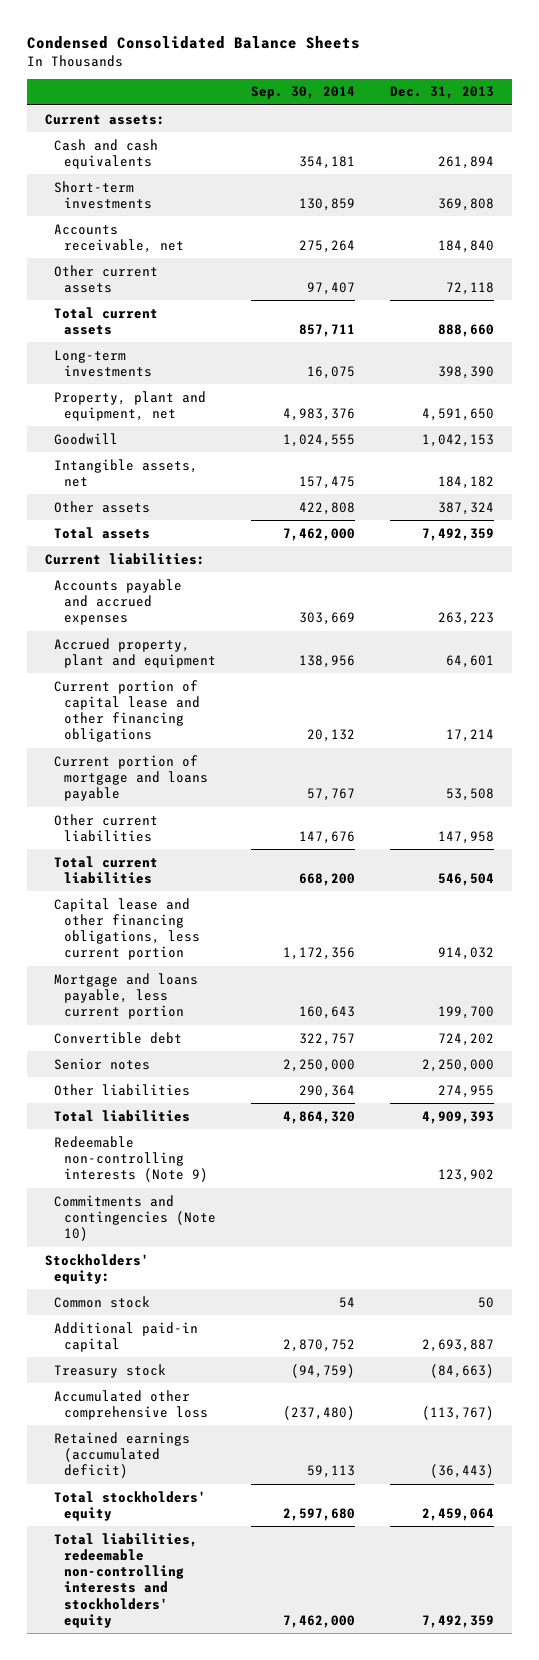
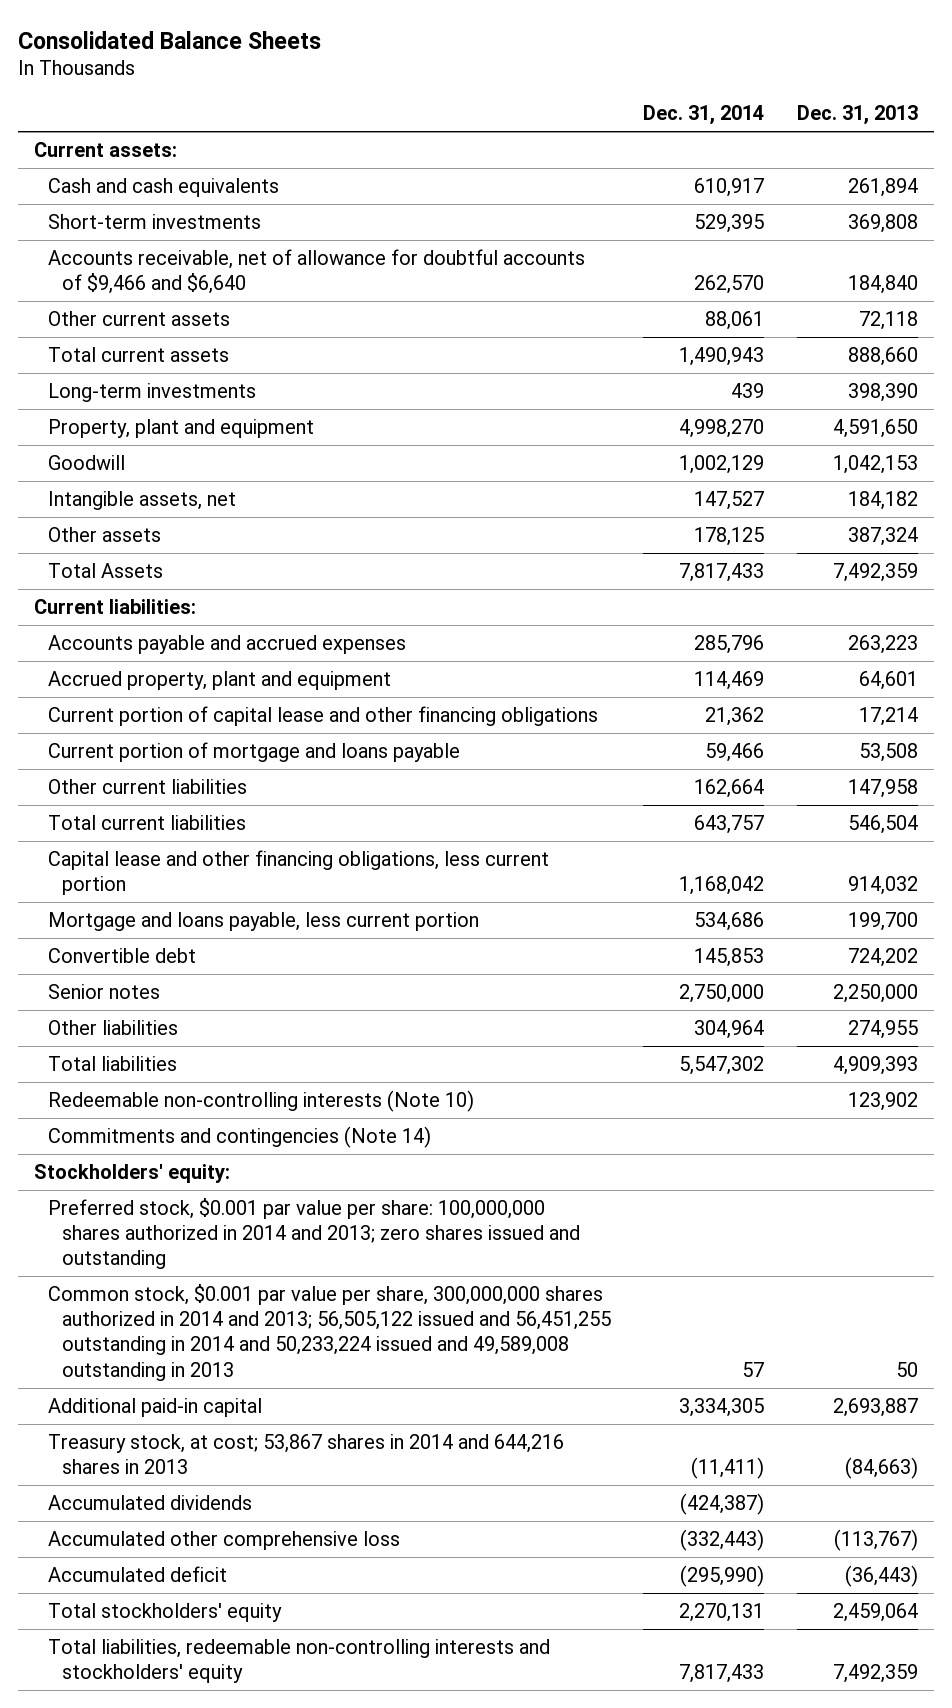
[27,35,361,49] Condensed Consolidated Balance Sheets -> [17,30,321,49] Consolidated Balance Sheets
[251,86,356,100] Sep. 30, 2014 -> none
none -> [643,105,765,126] Dec. 31, 2014
[54,223,185,253] Accounts receivable, net -> [47,248,585,295] Accounts receivable, net of allowance for doubtful accounts of $9,466 and $6,640
[54,390,207,421] Property, plant and equipment, net -> [47,418,314,438] Property, plant and equipment
[54,526,151,539] Total assets -> [47,562,163,578] Total Assets
[54,1135,209,1183] Redeemable non-controlling interests (Note 9) -> [47,1089,474,1112] Redeemable non-controlling interests (Note 10)
[54,1194,217,1242] Commitments and contingencies (Note 10) -> [47,1125,431,1148] Commitments and contingencies (Note 14)
none -> [47,1197,580,1270] Preferred stock, $0.001 par value per share: 100,000,000 shares authorized in 2014 and 2013; zero shares issued and outstanding
[54,1295,151,1308] Common stock -> [47,1283,611,1381] Common stock, $0.001 par value per share, 300,000,000 shares authorized in 2014 and 2013; 56,505,122 issued and 56,451,255 outstanding in 2014 and 50,233,224 issued and 49,589,008 outstanding in 2013
[54,1363,167,1378] Treasury stock -> [47,1433,564,1475] Treasury stock, at cost; 53,867 shares in 2014 and 644,216 shares in 2013
none -> [47,1494,252,1510] Accumulated dividends
[54,1431,191,1479] Retained earnings (accumulated deficit) -> [47,1565,227,1582] Accumulated deficit

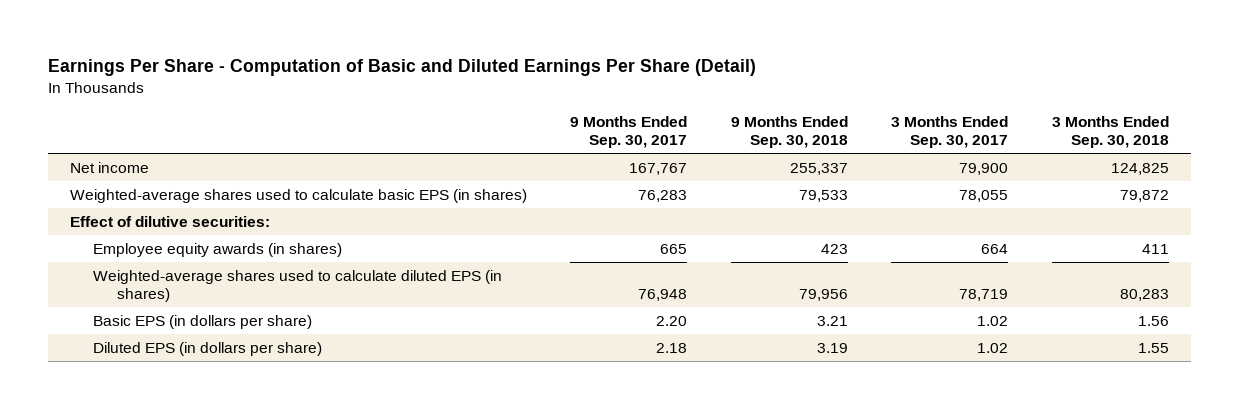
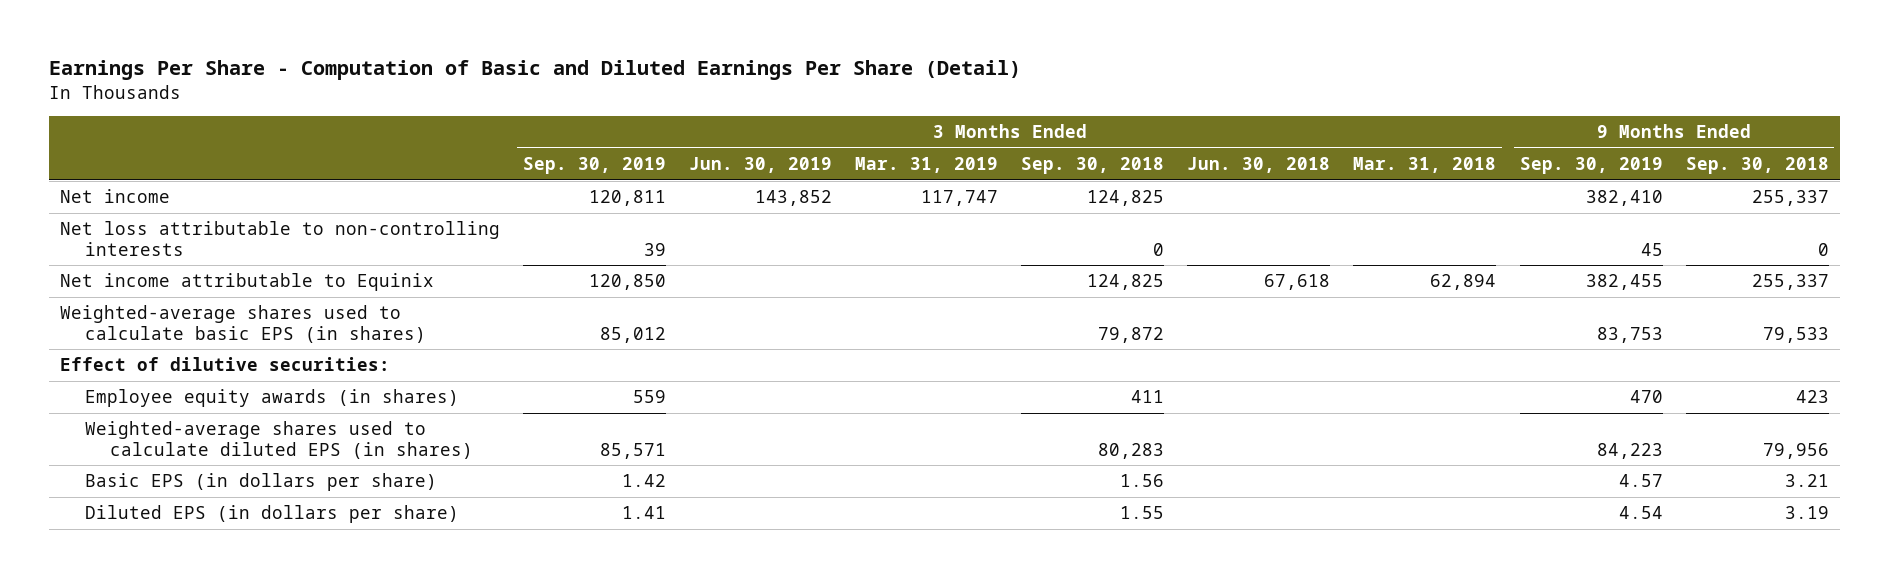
[570,116,688,149] 9 Months Ended Sep. 30, 2017 -> none
[891,116,1009,149] 3 Months Ended Sep. 30, 2017 -> none
none -> [523,157,667,175] Sep. 30, 2019
none -> [689,157,833,174] Jun. 30, 2019
none -> [855,157,999,174] Mar. 31, 2019
none -> [1187,157,1331,174] Jun. 30, 2018
none -> [1353,157,1497,174] Mar. 31, 2018
none -> [1519,157,1663,175] Sep. 30, 2019
none -> [60,221,501,256] Net loss attributable to non-controlling interests
none -> [60,273,435,292] Net income attributable to Equinix

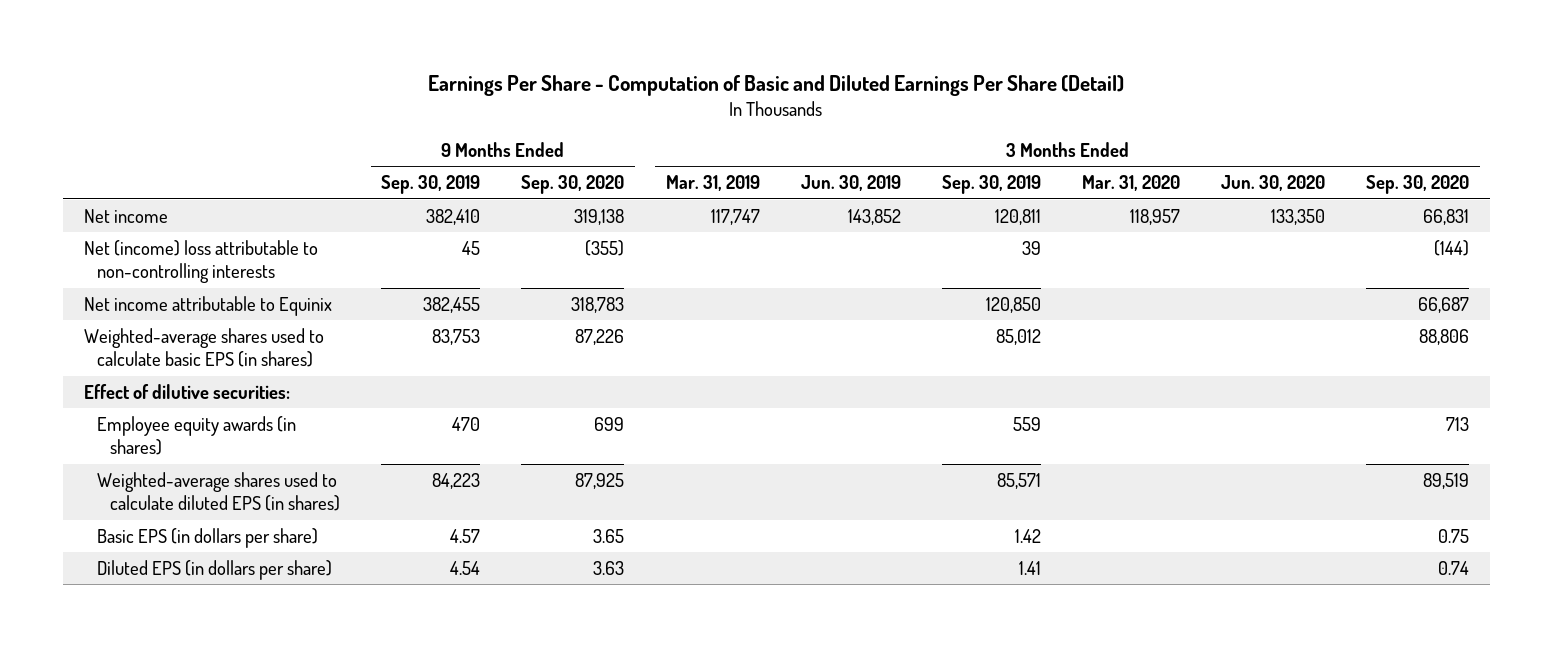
[1021,157,1165,175] Sep. 30, 2018 -> none
[1187,157,1331,174] Jun. 30, 2018 -> none
[1353,157,1497,174] Mar. 31, 2018 -> none
[1685,157,1829,175] Sep. 30, 2018 -> none
none -> [521,175,625,195] Sep. 30, 2020
none -> [1082,175,1181,192] Mar. 31, 2020
none -> [1221,175,1326,192] Jun. 30, 2020
none -> [1366,175,1470,195] Sep. 30, 2020
[60,221,501,256] Net loss attributable to non-controlling interests -> [83,239,318,284] Net (income) loss attributable to non-controlling interests

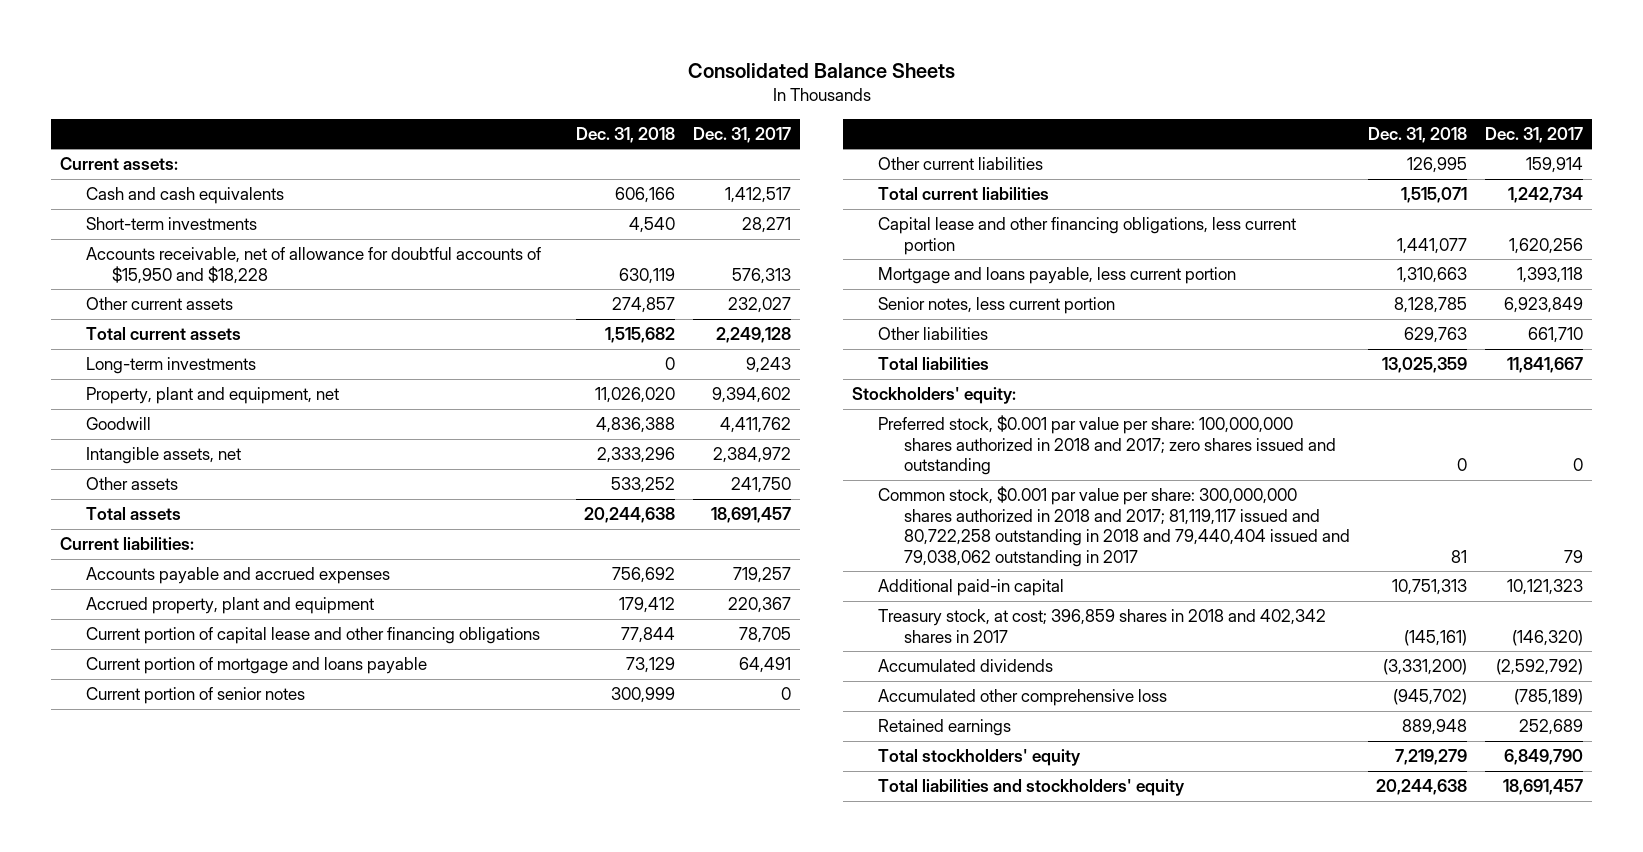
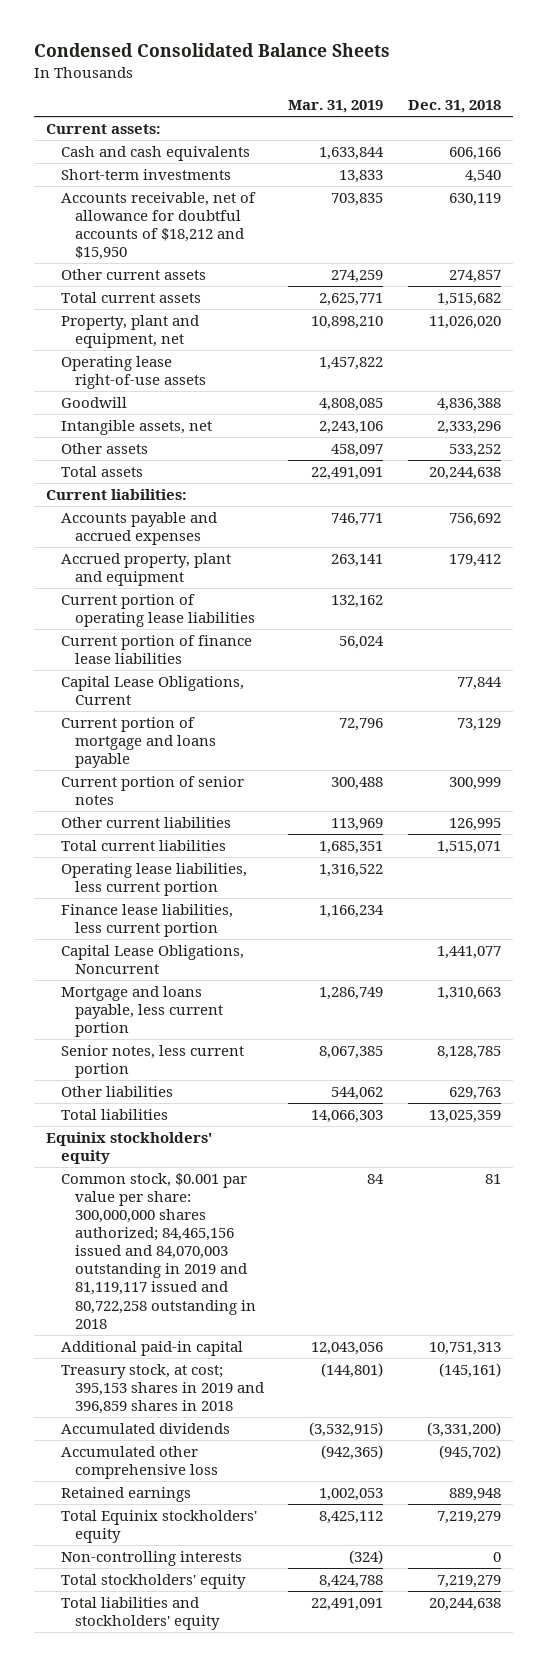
[687,63,955,79] Consolidated Balance Sheets -> [33,43,390,58] Condensed Consolidated Balance Sheets
[693,126,792,143] Dec. 31, 2017 -> none
none -> [288,100,384,114] Mar. 31, 2019
[86,247,542,284] Accounts receivable, net of allowance for doubtful accounts of $15,950 and $18,228 -> [60,191,256,261] Accounts receivable, net of allowance for doubtful accounts of $18,212 and $15,950
[86,357,257,375] Long-term investments -> none
none -> [60,355,207,390] Operating lease right-of-use assets
none -> [60,593,256,628] Current portion of operating lease liabilities
none -> [60,634,252,665] Current portion of finance lease liabilities
[86,627,541,645] Current portion of capital lease and other financing obligations -> [60,675,244,706] Capital Lease Obligations, Current
none -> [60,862,247,897] Operating lease liabilities, less current portion
none -> [60,903,233,938] Finance lease liabilities, less current portion
[878,217,1297,255] Capital lease and other financing obligations, less current portion -> [60,944,244,975] Capital Lease Obligations, Noncurrent
[878,415,1336,476] Preferred stock, $0.001 par value per share: 100,000,000 shares authorized in 2018 and 2017; zero shares issued and outstanding -> none
[852,387,1017,405] Stockholders' equity: -> [46,1131,213,1165] Equinix stockholders' equity
[878,486,1350,567] Common stock, $0.001 par value per share: 300,000,000 shares authorized in 2018 and 2017; 81,119,117 issued and 80,722,258 outstanding in 2018 and 79,440,404 issued and 79,038,062 outstanding in 2017 -> [60,1172,257,1329] Common stock, $0.001 par value per share: 300,000,000 shares authorized; 84,465,156 issued and 84,070,003 outstanding in 2019 and 81,119,117 issued and 80,722,258 outstanding in 2018
[878,609,1327,643] Treasury stock, at cost; 396,859 shares in 2018 and 402,342 shares in 2017 -> [60,1363,265,1415] Treasury stock, at cost; 395,153 shares in 2019 and 396,859 shares in 2018
none -> [60,1509,257,1544] Total Equinix stockholders' equity
none -> [60,1550,242,1566] Non-controlling interests

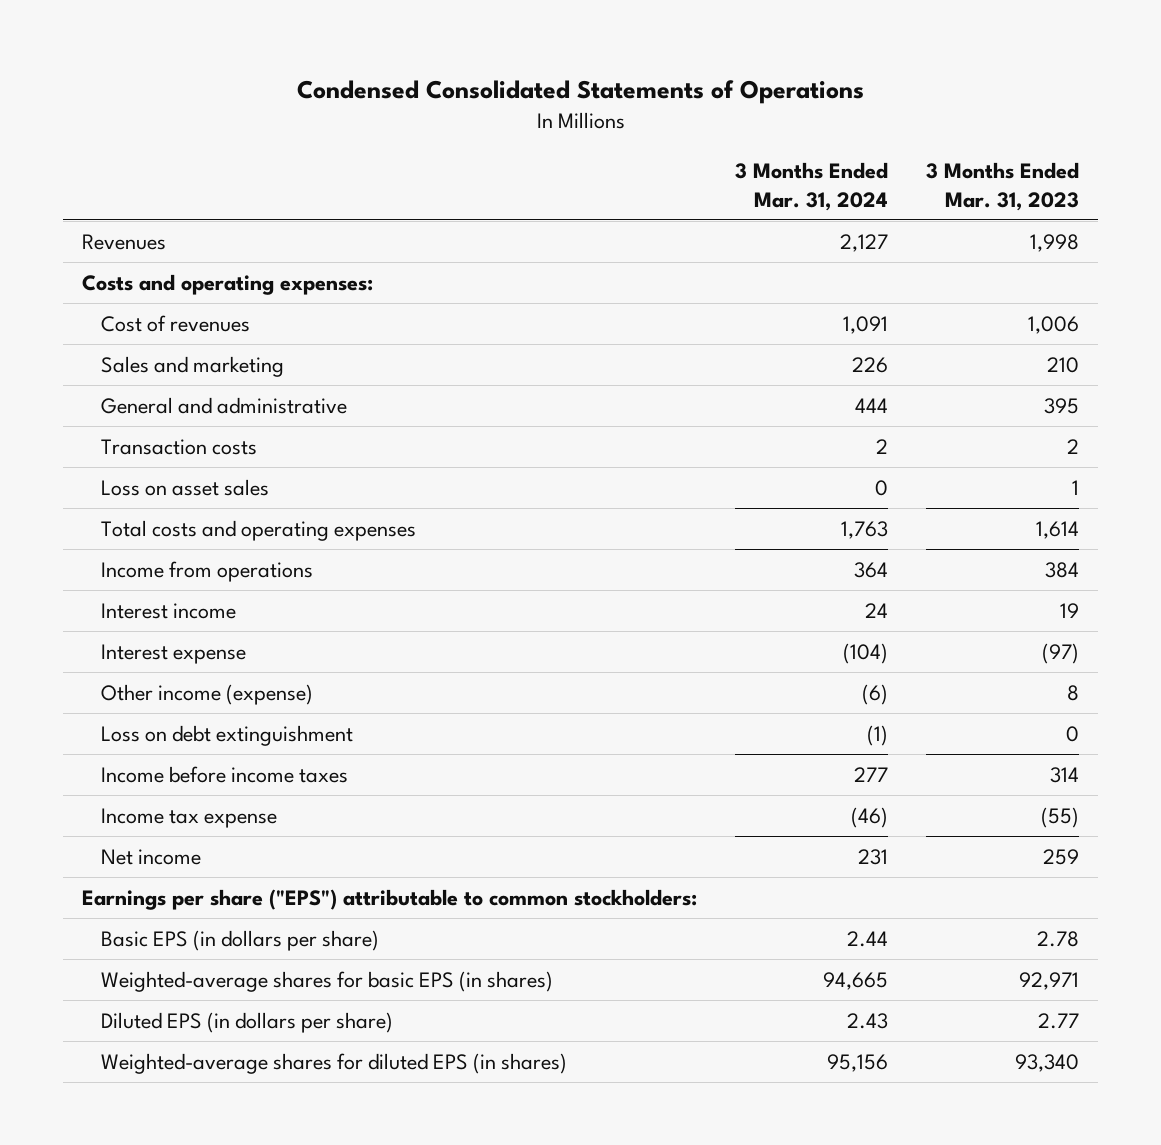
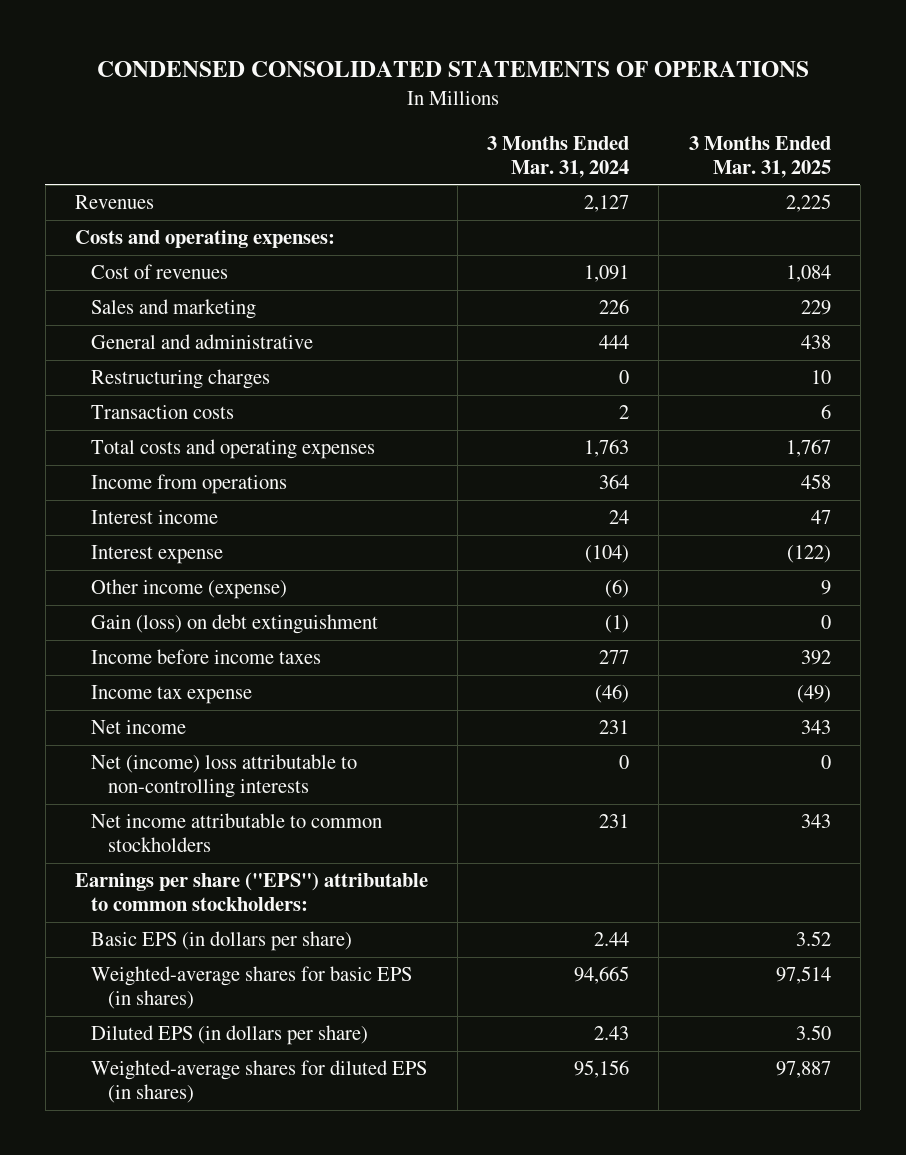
[296,79,864,104] Condensed Consolidated Statements of Operations -> [96,61,809,78] CONDENSED CONSOLIDATED STATEMENTS OF OPERATIONS
[925,161,1079,211] 3 Months Ended Mar. 31, 2023 -> none
none -> [688,135,831,178] 3 Months Ended Mar. 31, 2025
none -> [91,369,271,390] Restructuring charges
[100,478,269,496] Loss on asset sales -> none
[100,724,353,746] Loss on debt extinguishment -> [91,614,379,635] Gain (loss) on debt extinguishment
none -> [91,754,358,798] Net (income) loss attributable to non-controlling interests
none -> [91,813,383,852] Net income attributable to common stockholders

